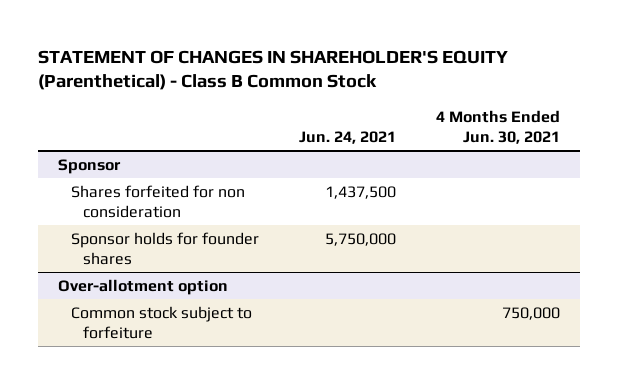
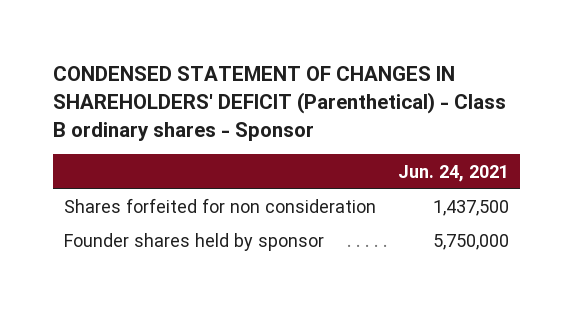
[37,49,508,91] STATEMENT OF CHANGES IN SHAREHOLDER'S EQUITY (Parenthetical) - Class B Common Stock -> [53,65,507,141] CONDENSED STATEMENT OF CHANGES IN SHAREHOLDERS' DEFICIT (Parenthetical) - Class B ordinary shares - Sponsor
[435,109,560,145] 4 Months Ended Jun. 30, 2021 -> none
[57,158,121,174] Sponsor -> none
[57,278,228,295] Over-allotment option -> none
[70,305,252,339] Common stock subject to forfeiture -> none
[70,231,259,265] Sponsor holds for founder shares -> [64,233,325,252] Founder shares held by sponsor

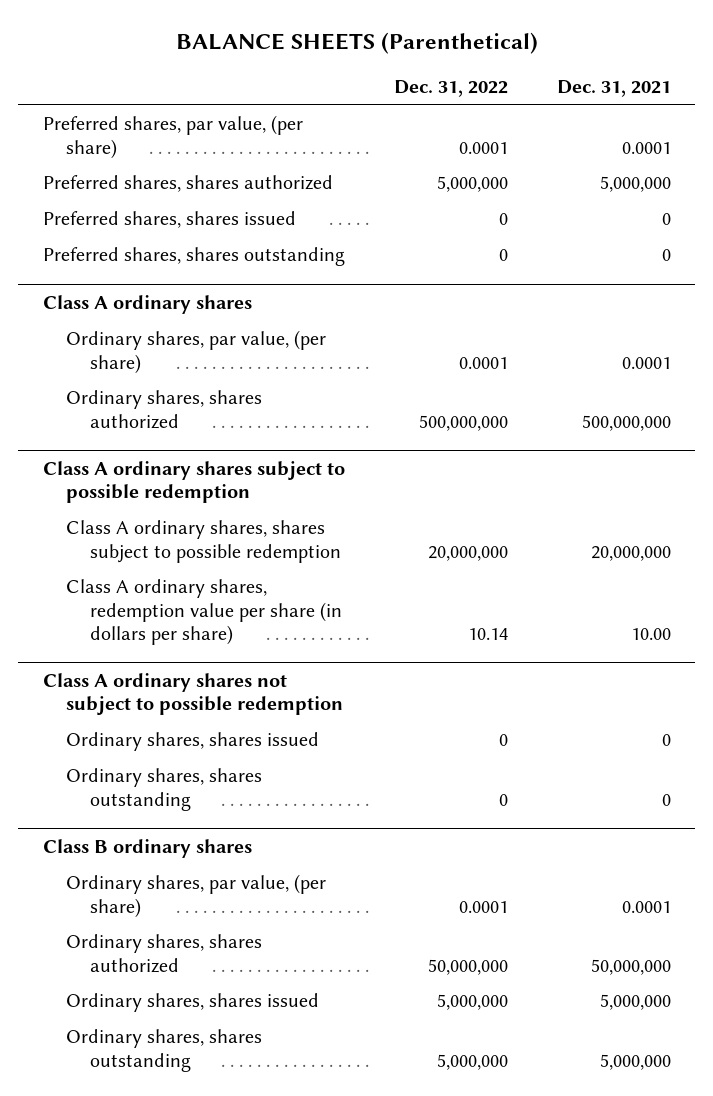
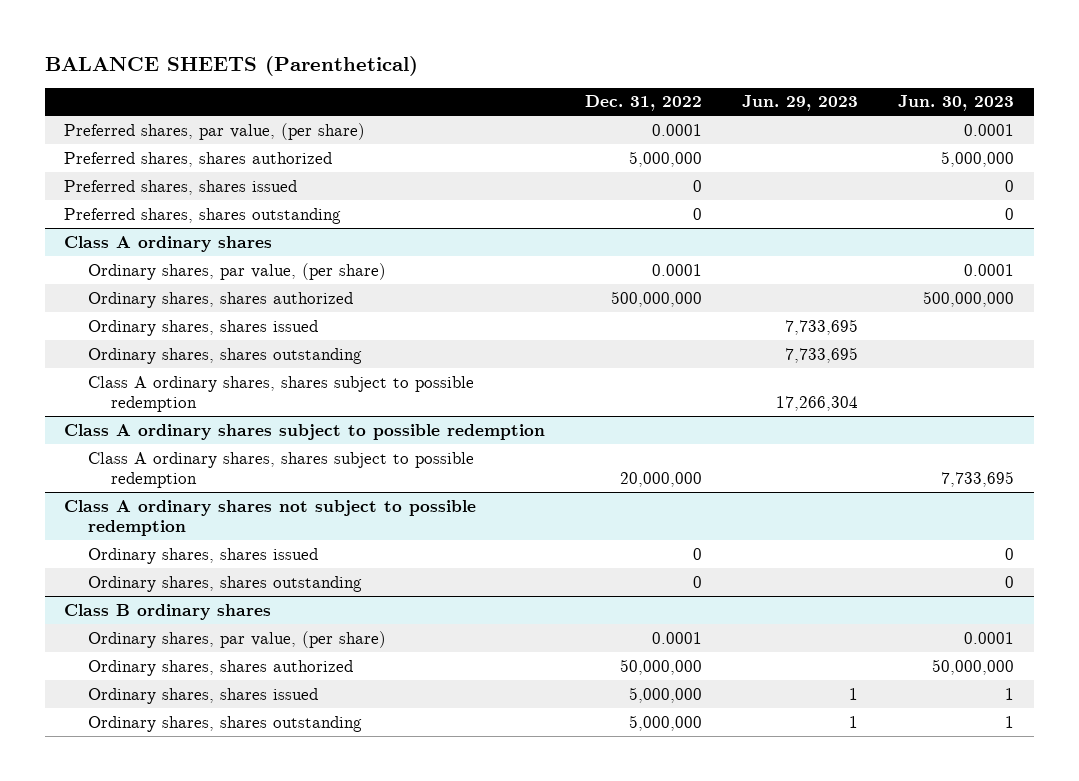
[556,80,671,98] Dec. 31, 2021 -> none
none -> [742,95,859,112] Jun. 29, 2023
none -> [898,95,1015,112] Jun. 30, 2023
none -> [87,319,318,336] Ordinary shares, shares issued
none -> [87,347,362,364] Ordinary shares, shares outstanding
none -> [87,375,474,412] Class A ordinary shares, shares subject to possible redemption
[66,579,343,645] Class A ordinary shares, redemption value per share (in dollars per share) -> none

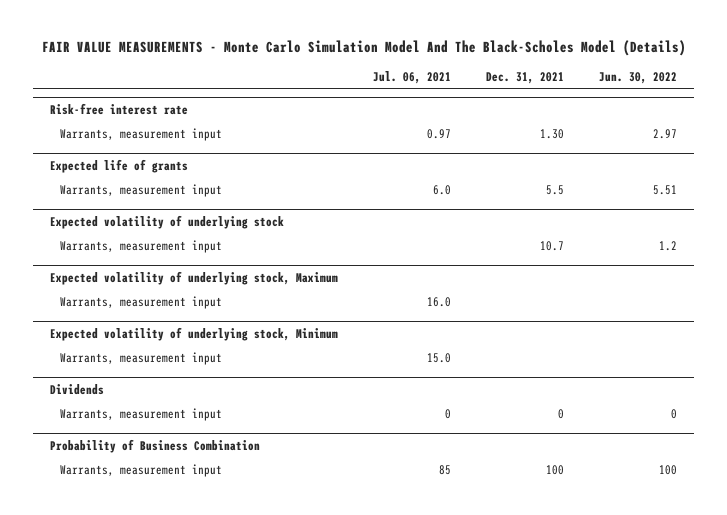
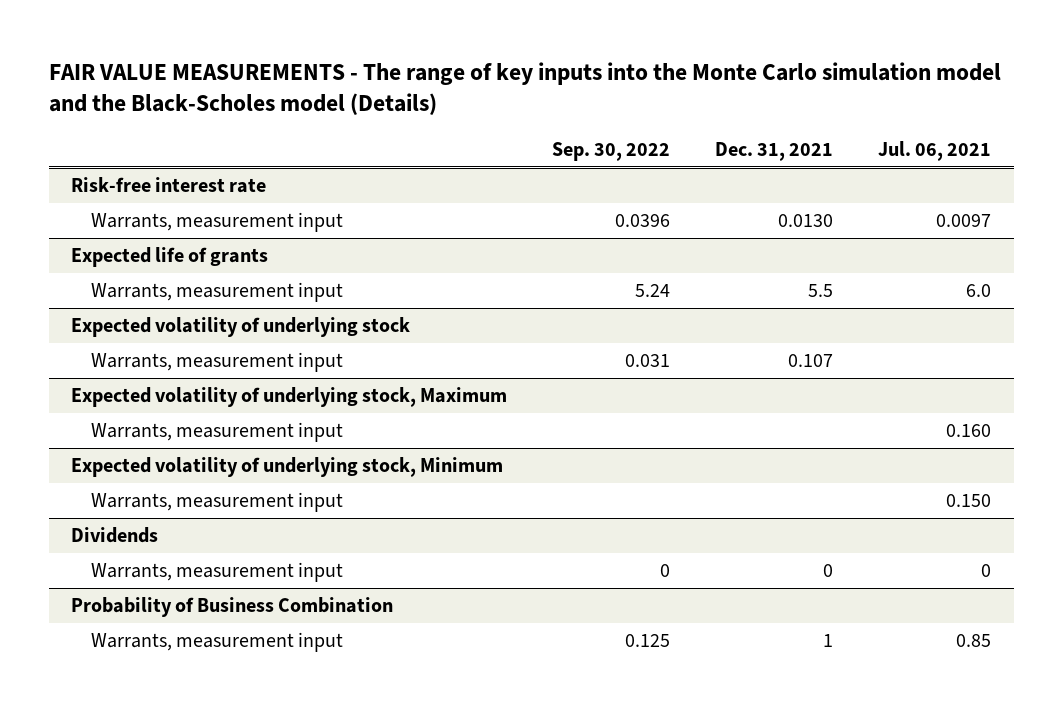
[41,40,686,57] FAIR VALUE MEASUREMENTS - Monte Carlo Simulation Model And The Black-Scholes Model (Details) -> [48,61,1001,116] FAIR VALUE MEASUREMENTS - The range of key inputs into the Monte Carlo simulation model and the Black-Scholes model (Details)
[598,72,677,85] Jun. 30, 2022 -> none
none -> [552,141,671,161] Sep. 30, 2022
[427,129,452,140] 0.97 -> [936,214,992,228] 0.0097
[540,129,565,140] 1.30 -> [778,214,834,228] 0.0130
[540,241,565,252] 10.7 -> [788,354,834,368] 0.107
[427,297,452,308] 16.0 -> [946,424,992,438] 0.160
[427,353,452,364] 15.0 -> [946,494,992,508] 0.150
[439,465,452,476] 85 -> [956,634,992,648] 0.85
[546,465,565,476] 100 -> [823,634,834,648] 1

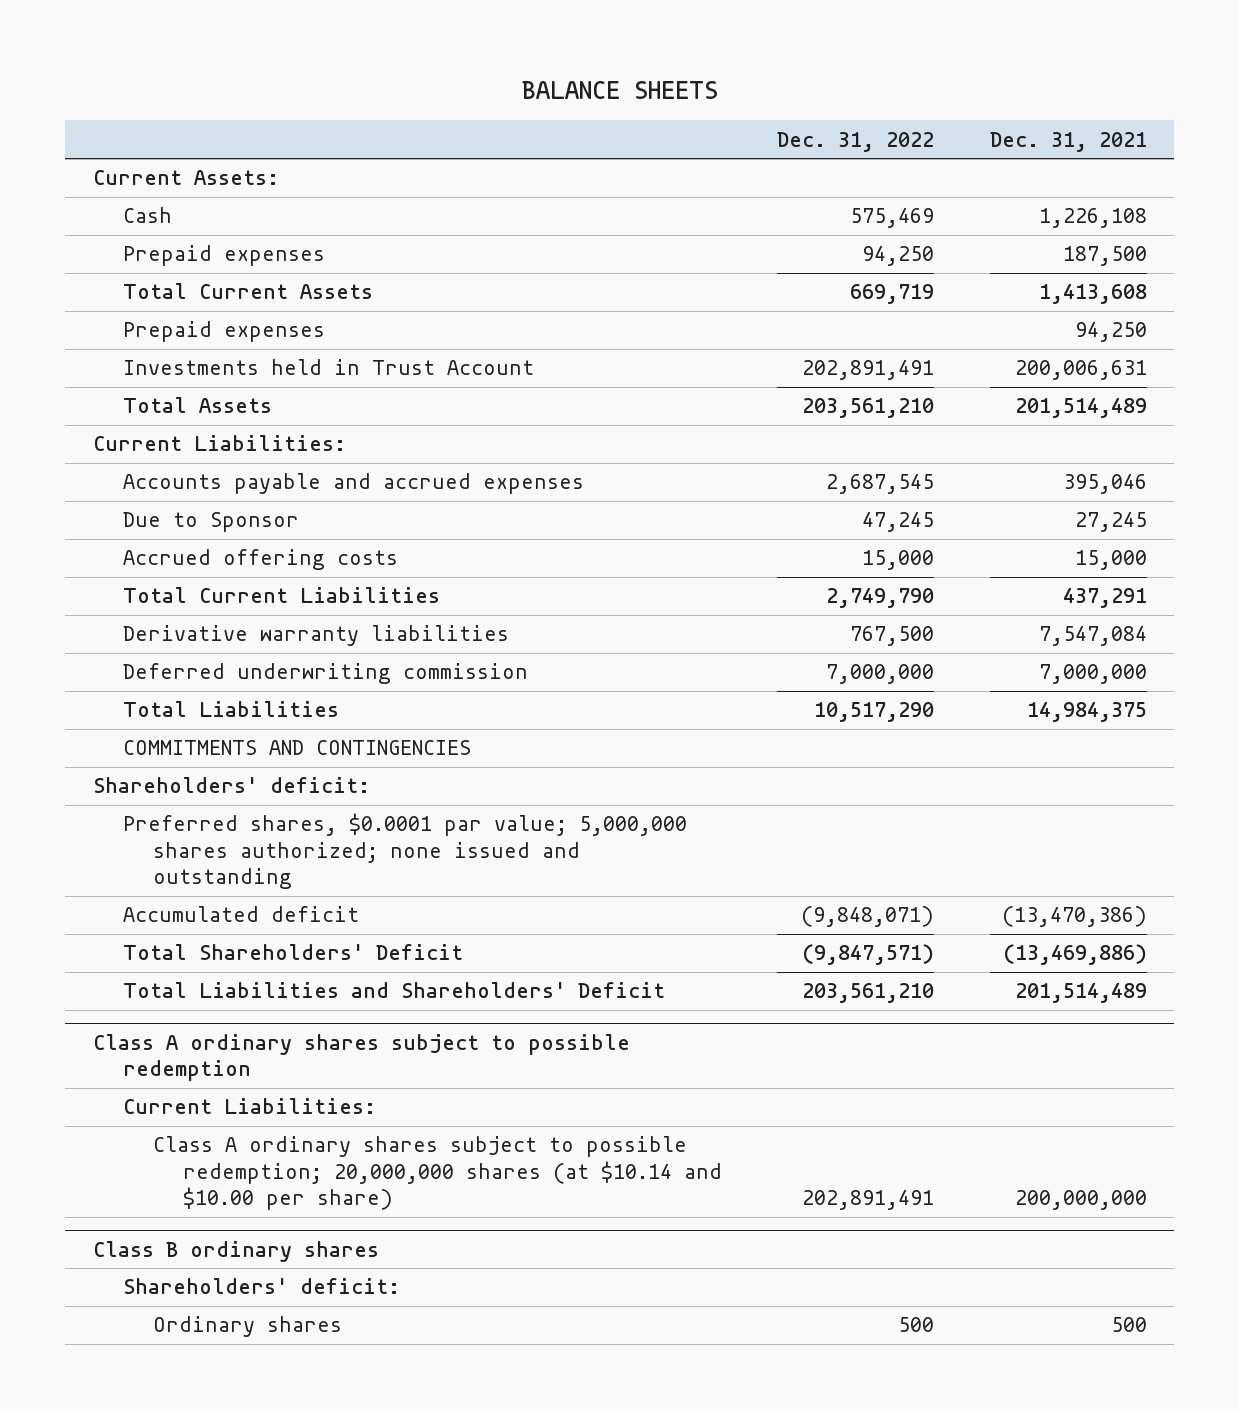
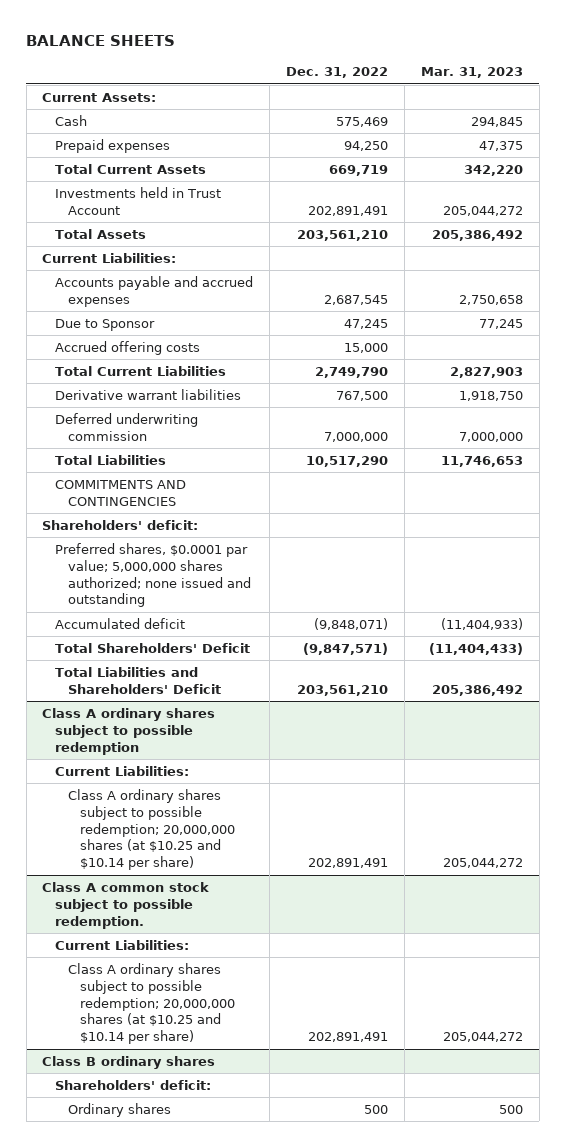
[989,131,1147,152] Dec. 31, 2021 -> none
none -> [420,67,523,79] Mar. 31, 2023
[122,321,325,343] Prepaid expenses -> none
[122,625,509,647] Derivative warranty liabilities -> [54,388,241,400] Derivative warrant liabilities
[153,1136,723,1211] Class A ordinary shares subject to possible redemption; 20,000,000 shares (at $10.14 and $10.00 per share) -> [67,788,236,871] Class A ordinary shares subject to possible redemption; 20,000,000 shares (at $10.25 and $10.14 per share)
none -> [42,881,210,929] Class A common stock subject to possible redemption.
none -> [54,939,189,950] Current Liabilities:
none -> [67,962,236,1045] Class A ordinary shares subject to possible redemption; 20,000,000 shares (at $10.25 and $10.14 per share)

